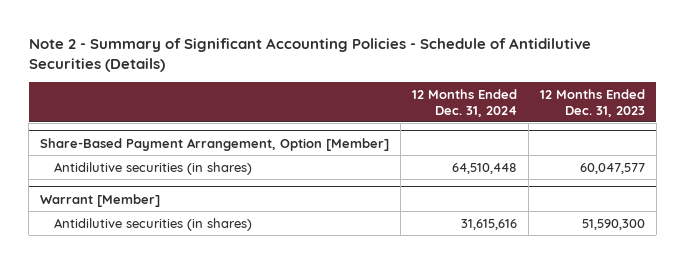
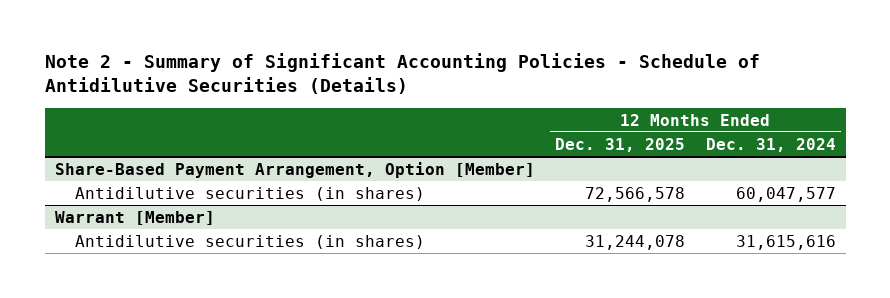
[539,88,645,117] 12 Months Ended Dec. 31, 2023 -> none
none -> [555,137,686,152] Dec. 31, 2025
[452,162,518,174] 64,510,448 -> [735,186,836,202] 60,047,577

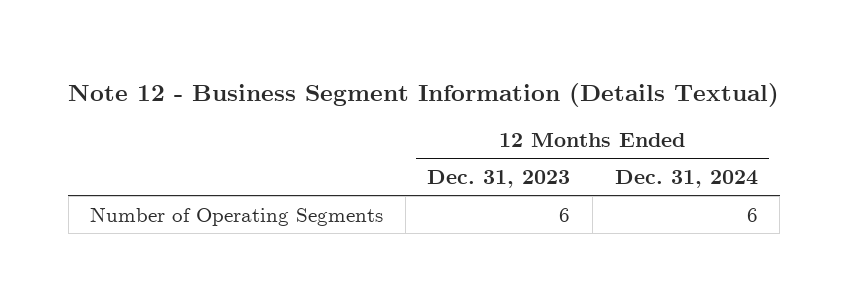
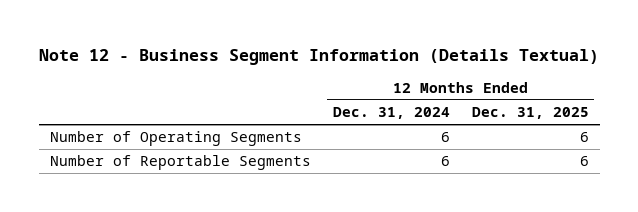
[427,170,571,189] Dec. 31, 2023 -> none
none -> [471,107,589,120] Dec. 31, 2025
none -> [49,155,311,171] Number of Reportable Segments

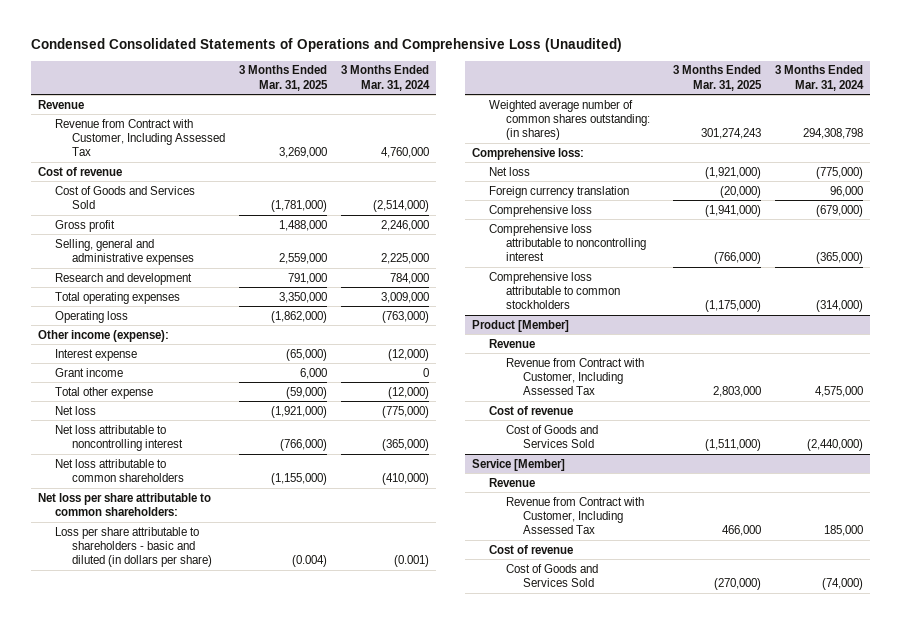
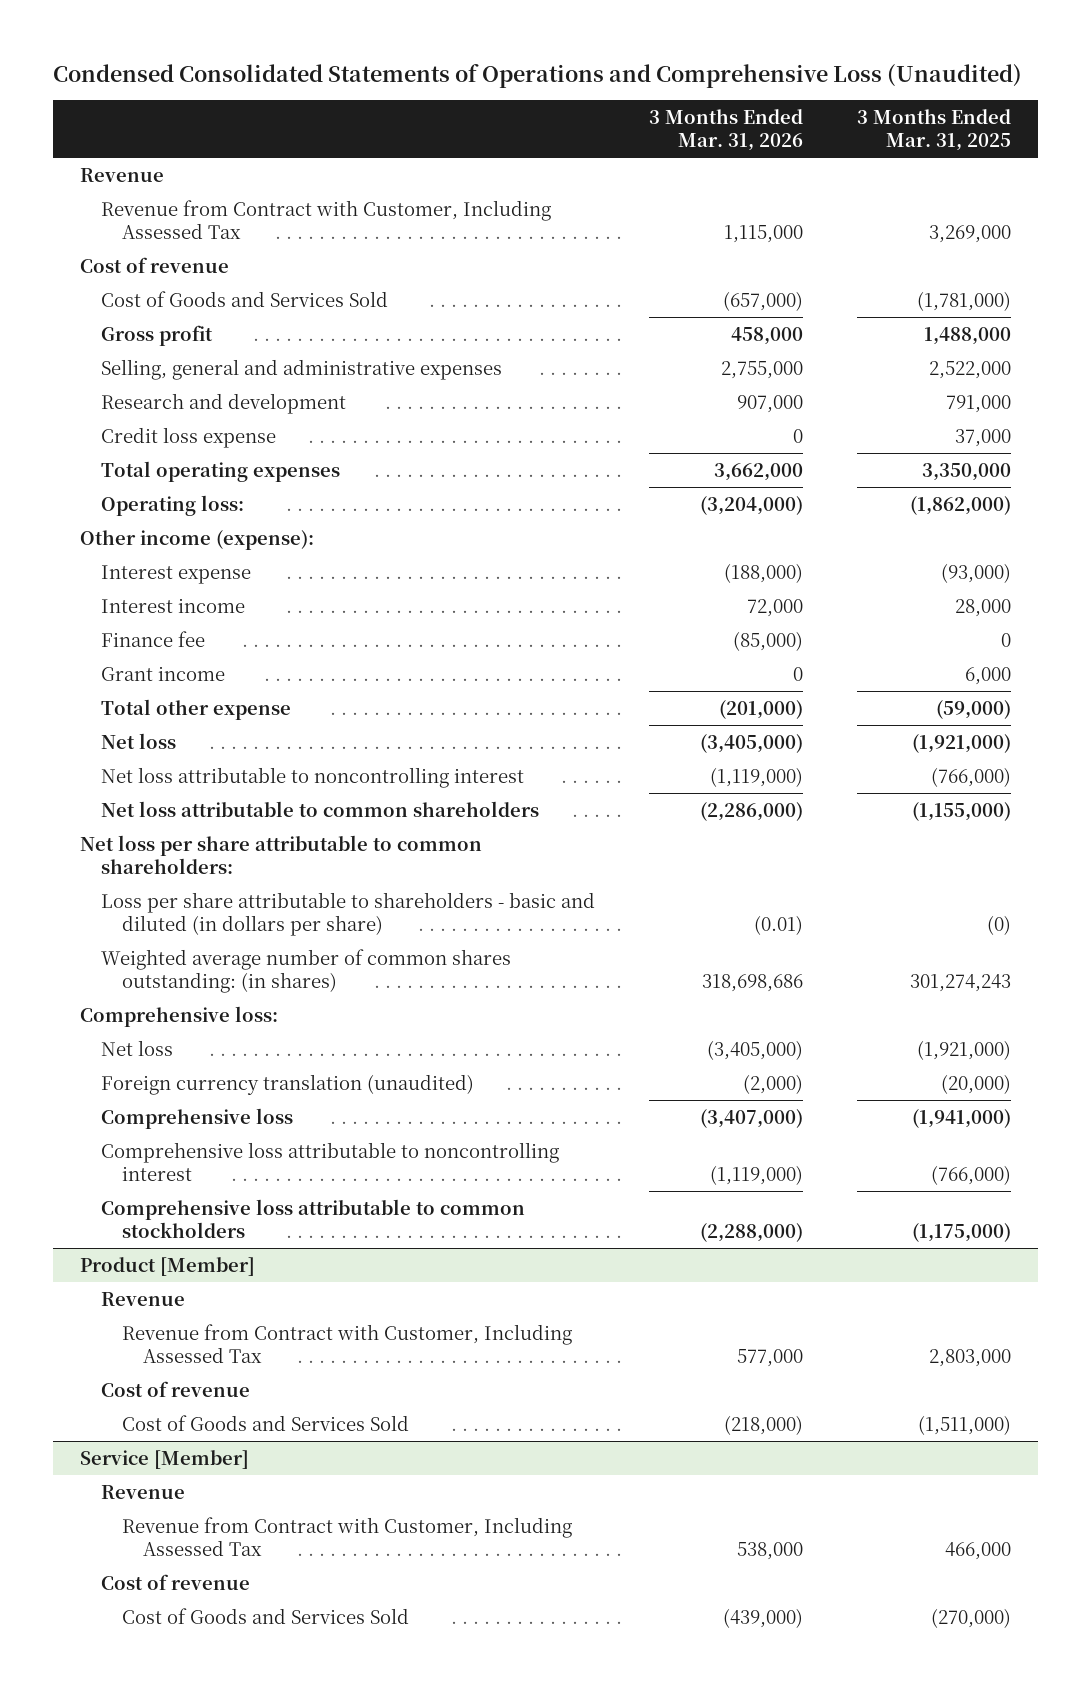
[341,65,431,91] 3 Months Ended Mar. 31, 2024 -> none
none -> [648,109,803,152] 3 Months Ended Mar. 31, 2026
[278,253,327,265] 2,559,000 -> [929,360,1012,379] 2,522,000
none -> [100,426,276,448] Credit loss expense
[54,310,128,323] Operating loss -> [100,494,244,516] Operating loss:
[285,348,327,361] (65,000) -> [941,562,1012,583] (93,000)
none -> [100,597,245,613] Interest income
none -> [100,630,205,647] Finance fee
[291,555,327,568] (0.004) -> [987,914,1012,935] (0)
[489,185,630,198] Foreign currency translation -> [100,1073,474,1095] Foreign currency translation (unaudited)

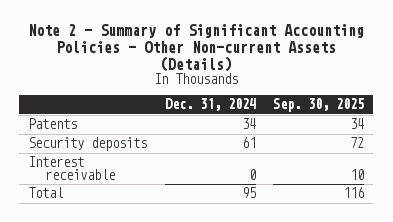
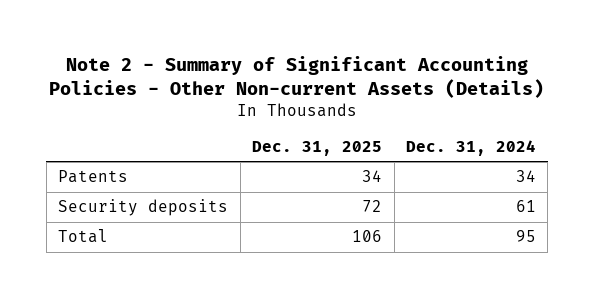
[273,98,365,113] Sep. 30, 2025 -> none
none -> [252,141,383,157] Dec. 31, 2025
[28,156,116,180] Interest receivable -> none

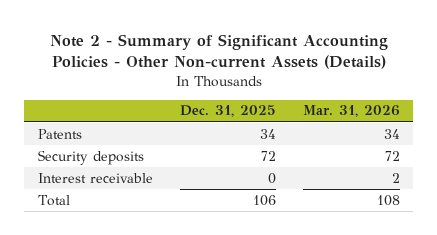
[405,140,536,157] Dec. 31, 2024 -> none
none -> [302,105,400,118] Mar. 31, 2026
none -> [37,172,153,183] Interest receivable

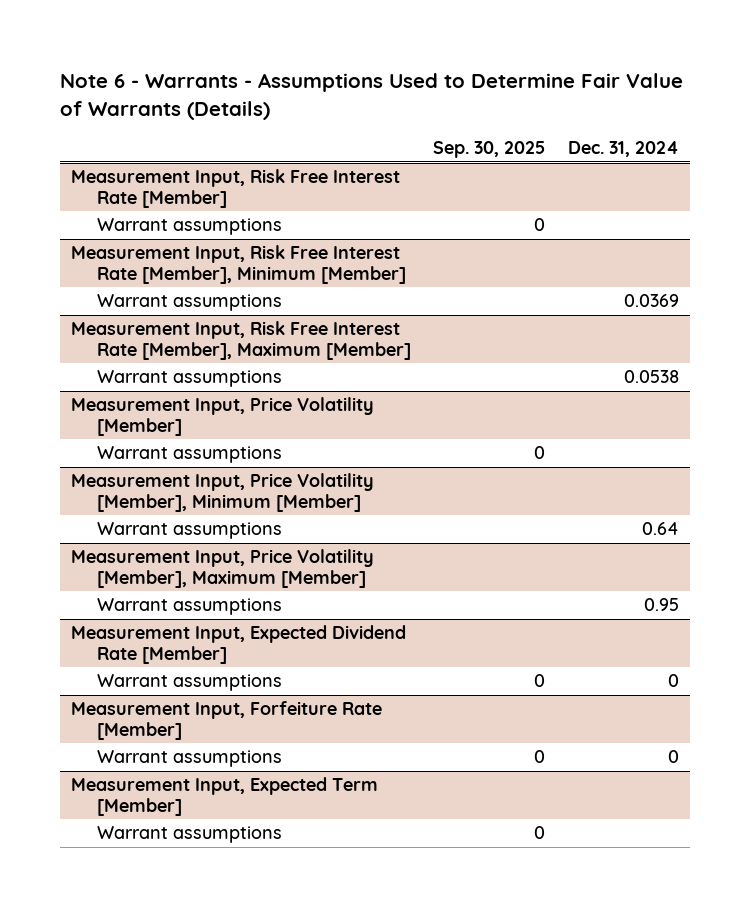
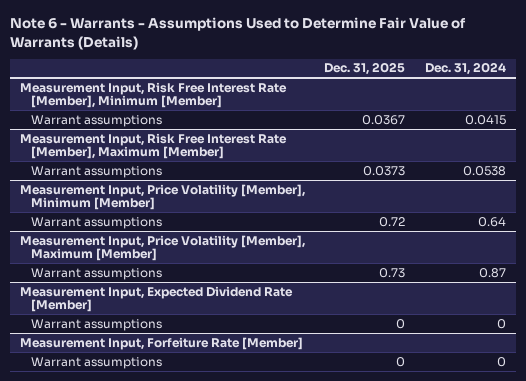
[433,141,546,159] Sep. 30, 2025 -> none
none -> [324,62,406,76] Dec. 31, 2025
[71,169,401,208] Measurement Input, Risk Free Interest Rate [Member] -> none
[96,218,282,236] Warrant assumptions -> none
[623,294,679,308] 0.0369 -> [465,114,507,125] 0.0415
[71,397,375,436] Measurement Input, Price Volatility [Member] -> none
[96,446,282,464] Warrant assumptions -> none
[643,598,679,612] 0.95 -> [479,267,507,278] 0.87
[71,777,379,816] Measurement Input, Expected Term [Member] -> none
[96,826,282,844] Warrant assumptions -> none

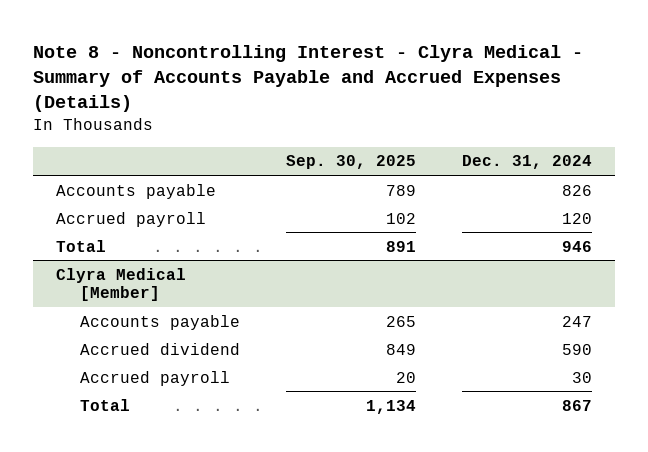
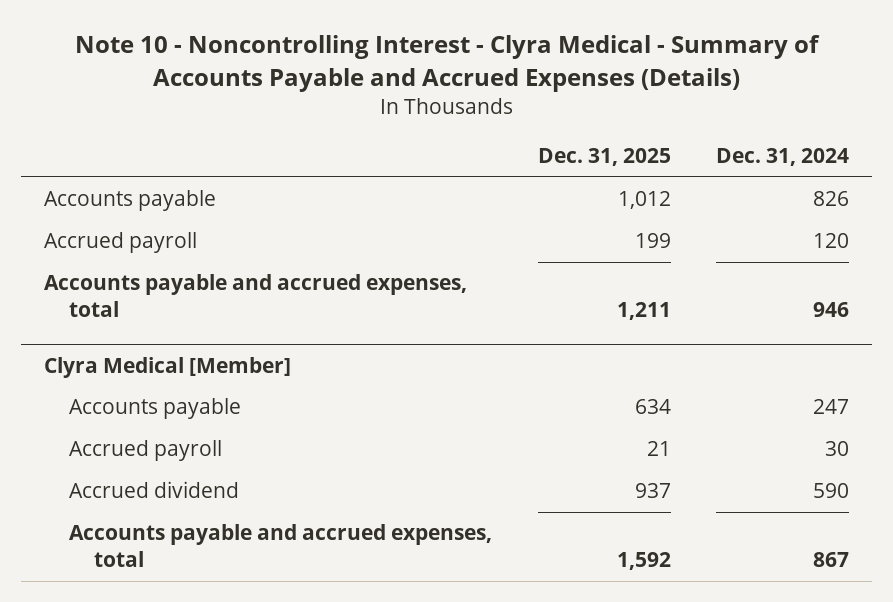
[32,45,583,113] Note 8 - Noncontrolling Interest - Clyra Medical - Summary of Accounts Payable and Accrued Expenses (Details) -> [74,35,820,92] Note 10 - Noncontrolling Interest - Clyra Medical - Summary of Accounts Payable and Accrued Expenses (Details)
[286,155,417,170] Sep. 30, 2025 -> none
none -> [537,147,671,166] Dec. 31, 2025
[55,239,106,252] Total -> [43,274,467,317] Accounts payable and accrued expenses, total
[80,342,241,355] Accrued dividend -> [68,481,239,499] Accrued dividend
[80,398,131,411] Total -> [68,524,492,567] Accounts payable and accrued expenses, total

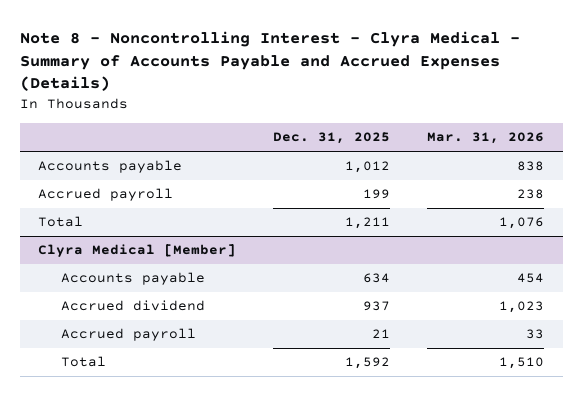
[74,35,820,92] Note 10 - Noncontrolling Interest - Clyra Medical - Summary of Accounts Payable and Accrued Expenses (Details) -> [19,30,520,92] Note 8 - Noncontrolling Interest - Clyra Medical - Summary of Accounts Payable and Accrued Expenses (Details)
[716,147,850,166] Dec. 31, 2024 -> none
none -> [427,132,545,145] Mar. 31, 2026
[43,274,467,317] Accounts payable and accrued expenses, total -> [38,216,84,228] Total
[68,440,222,462] Accrued payroll -> [60,328,196,342] Accrued payroll
[68,524,492,567] Accounts payable and accrued expenses, total -> [60,356,106,368] Total

